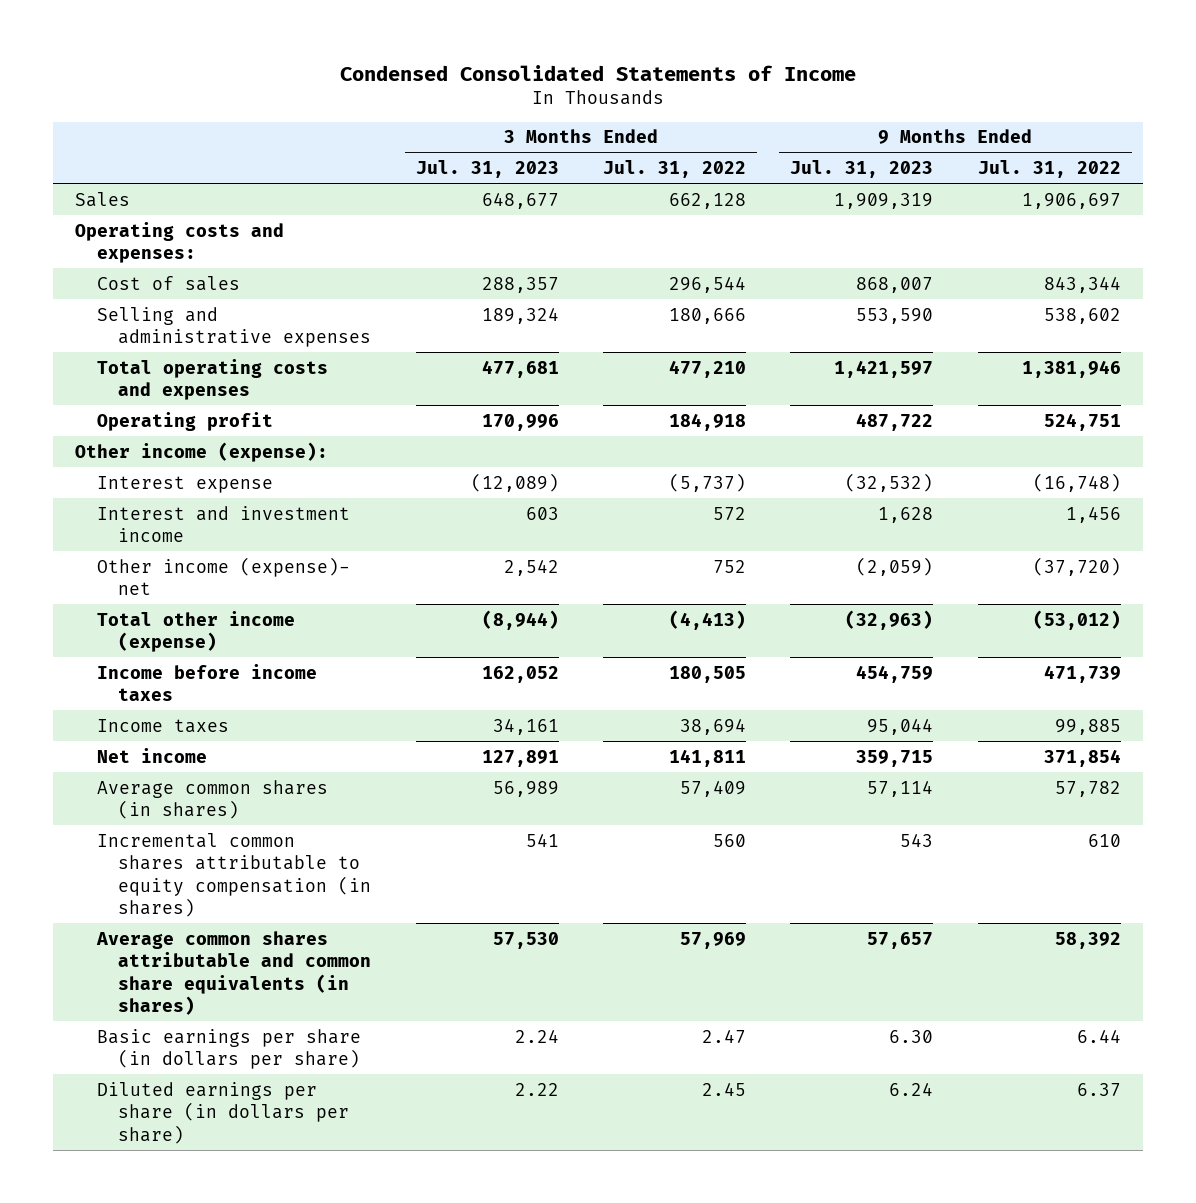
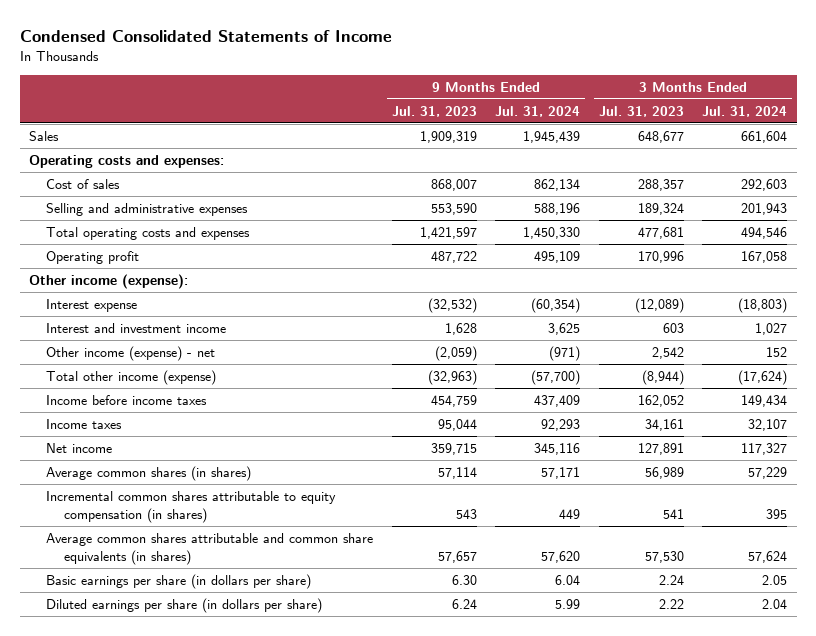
[602,160,746,179] Jul. 31, 2022 -> none
[977,160,1121,179] Jul. 31, 2022 -> none
none -> [495,105,581,117] Jul. 31, 2024
none -> [702,105,788,117] Jul. 31, 2024
[96,556,350,596] Other income (expense)- net -> [46,345,216,361] Other income (expense) - net

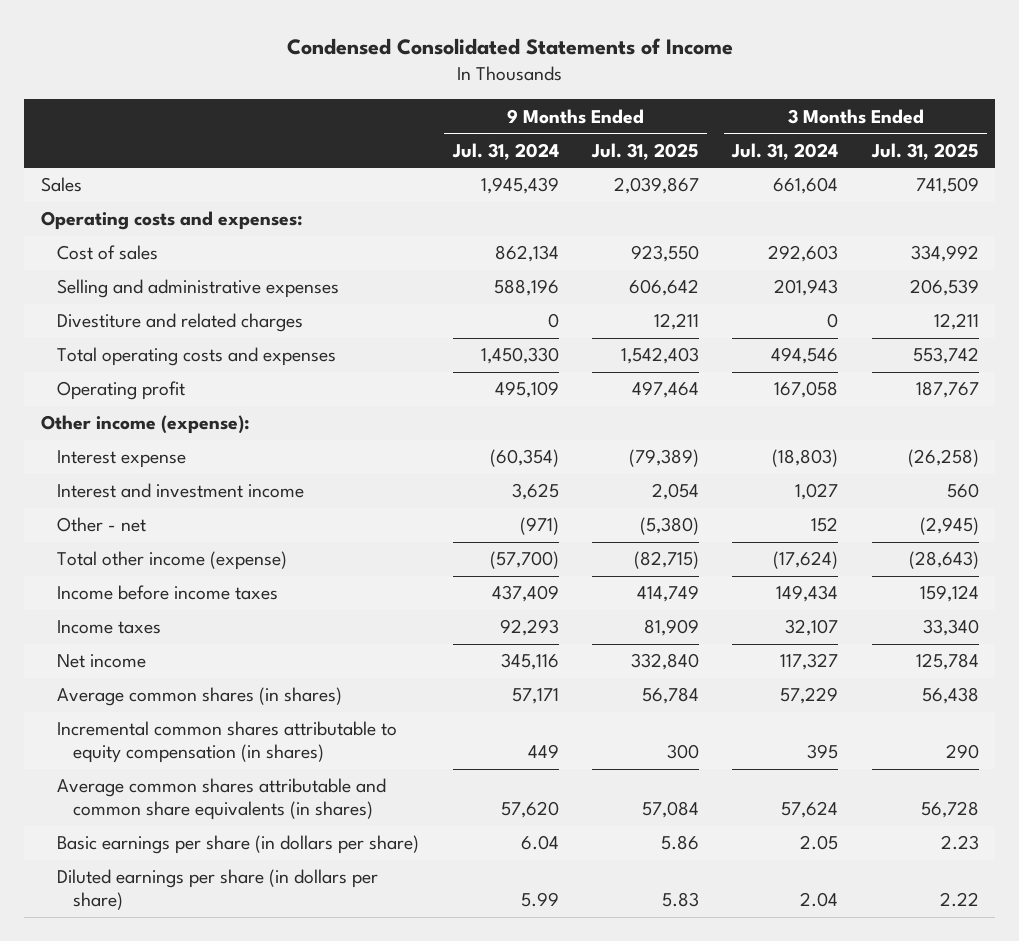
[391,105,477,117] Jul. 31, 2023 -> none
[598,105,684,117] Jul. 31, 2023 -> none
none -> [590,142,699,160] Jul. 31, 2025
none -> [870,142,979,160] Jul. 31, 2025
none -> [57,313,304,333] Divestiture and related charges
[46,345,216,361] Other income (expense) - net -> [57,517,147,533] Other - net

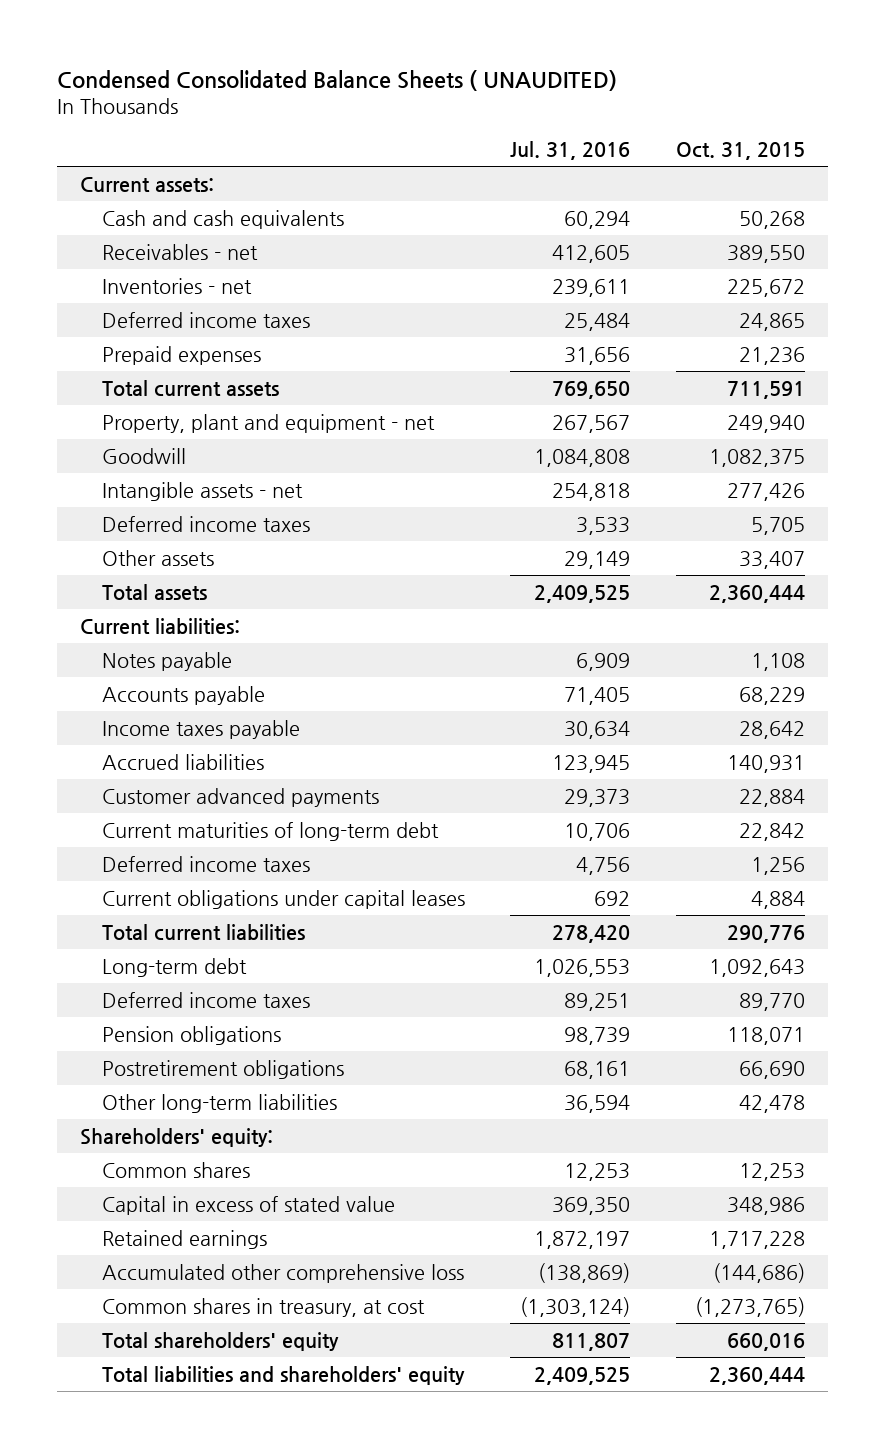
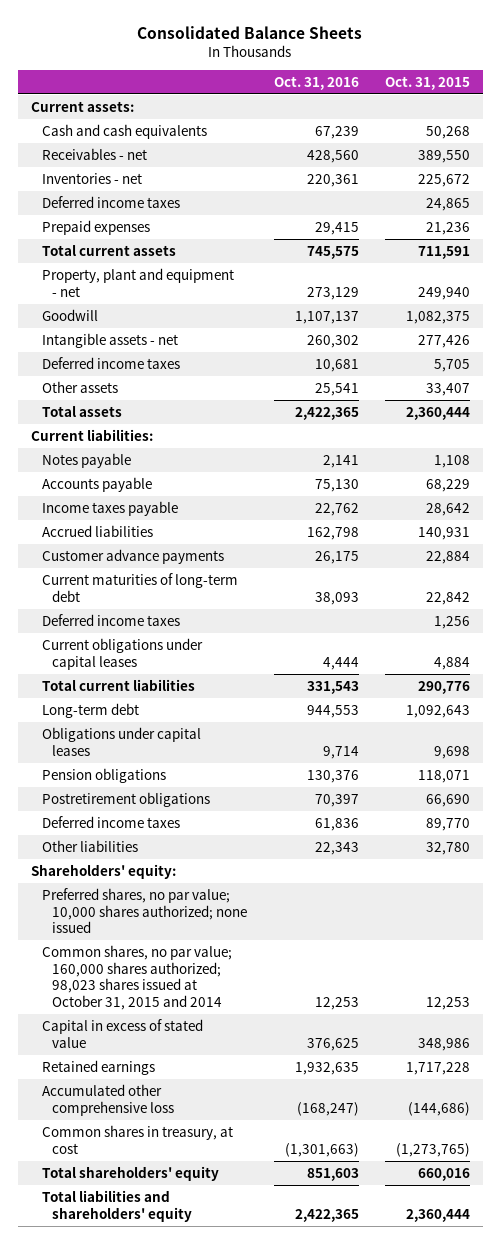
[56,69,617,91] Condensed Consolidated Balance Sheets ( UNAUDITED) -> [137,25,363,39] Consolidated Balance Sheets
[510,140,631,160] Jul. 31, 2016 -> none
none -> [273,75,359,90] Oct. 31, 2016
[101,787,379,807] Customer advanced payments -> [41,548,224,564] Customer advance payments
none -> [41,726,201,756] Obligations under capital leases
[101,991,310,1008] Deferred income taxes -> [41,815,180,828] Deferred income taxes
[101,1093,337,1113] Other long-term liabilities -> [41,839,138,852] Other liabilities
[739,1094,806,1113] 42,478 -> [425,841,470,855] 32,780
none -> [41,887,248,934] Preferred shares, no par value; 10,000 shares authorized; none issued
[101,1161,250,1178] Common shares -> [41,944,232,1011] Common shares, no par value; 160,000 shares authorized; 98,023 shares issued at October 31, 2015 and 2014

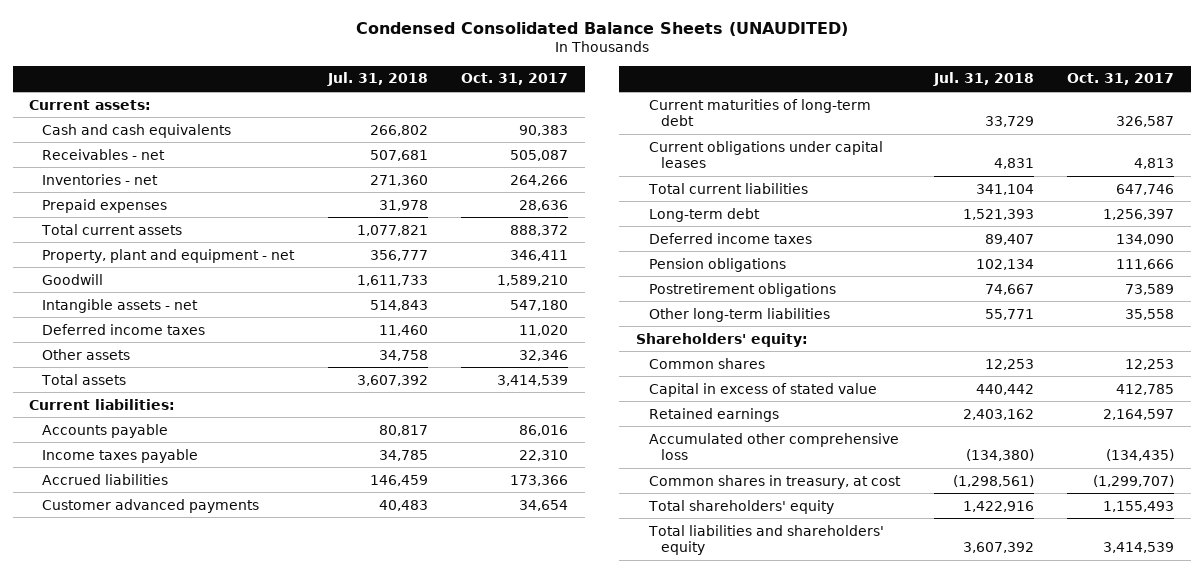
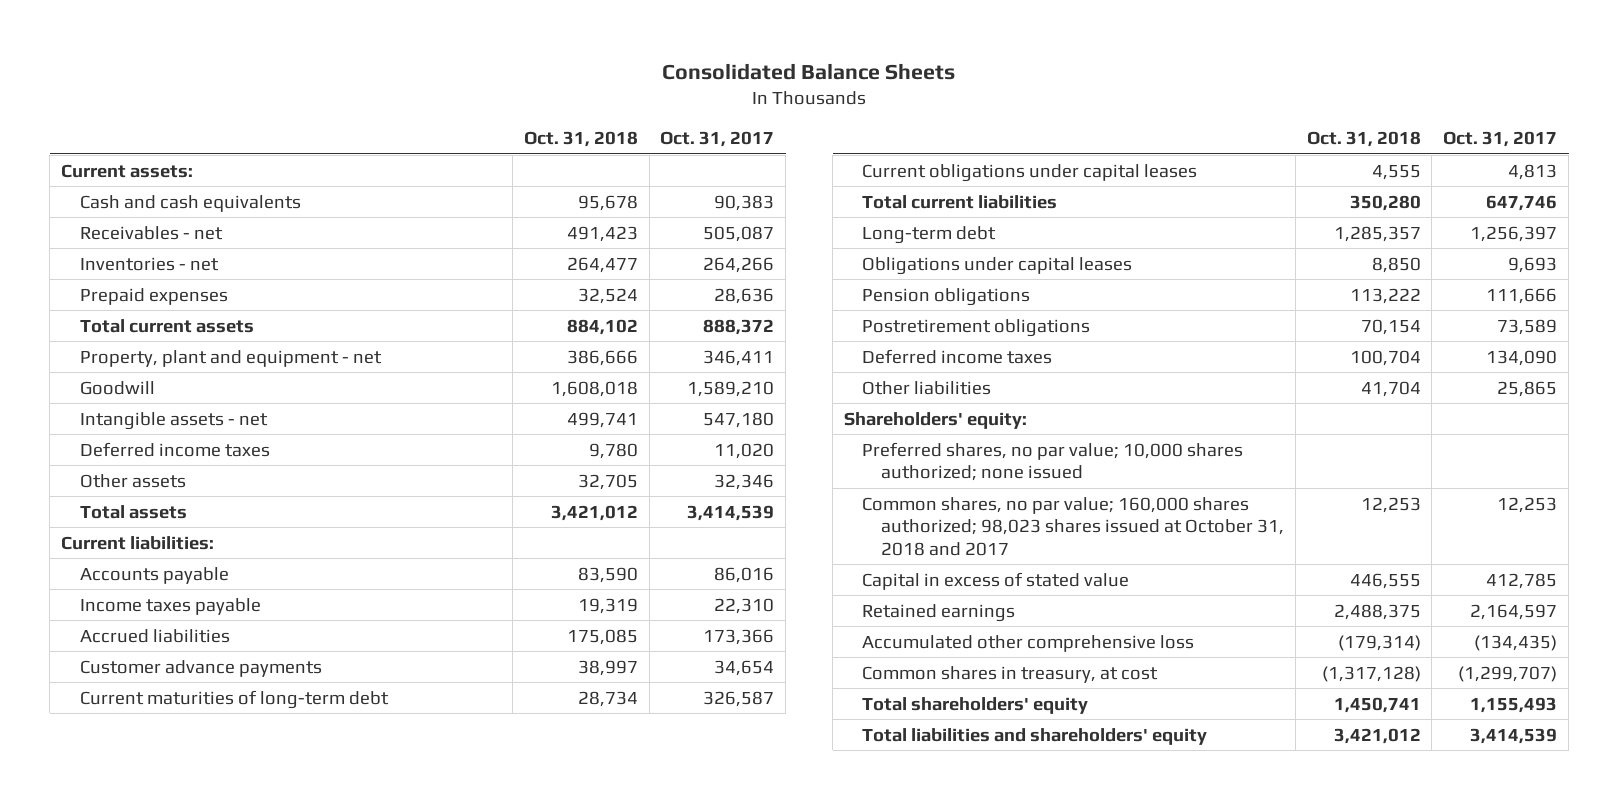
[355,21,848,36] Condensed Consolidated Balance Sheets (UNAUDITED) -> [662,62,956,80] Consolidated Balance Sheets
[326,72,428,87] Jul. 31, 2018 -> none
none -> [523,131,638,148] Oct. 31, 2018
[42,498,260,513] Customer advanced payments -> [79,659,322,677] Customer advance payments
none -> [862,256,1133,275] Obligations under capital leases
[648,232,812,244] Deferred income taxes -> [862,348,1053,364] Deferred income taxes
[648,307,830,322] Other long-term liabilities -> [862,380,992,395] Other liabilities
[1125,308,1175,320] 35,558 -> [1497,380,1558,397] 25,865
none -> [862,441,1244,482] Preferred shares, no par value; 10,000 shares authorized; none issued
[648,357,765,369] Common shares -> [862,496,1284,556] Common shares, no par value; 160,000 shares authorized; 98,023 shares issued at October 31, 2018 and 2017

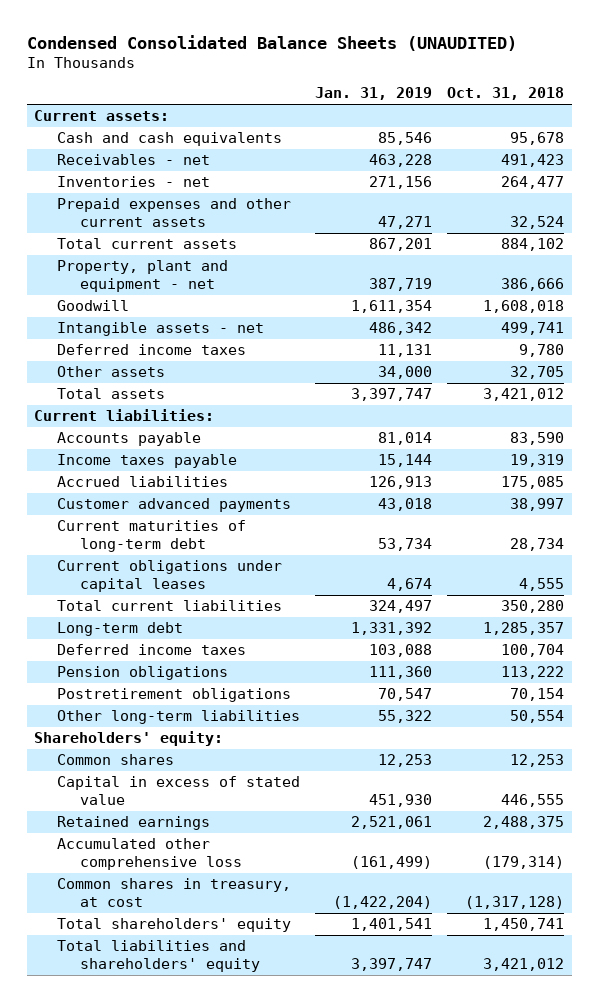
[662,62,956,80] Consolidated Balance Sheets -> [26,34,517,51] Condensed Consolidated Balance Sheets (UNAUDITED)
[660,131,775,148] Oct. 31, 2017 -> none
none -> [315,87,433,101] Jan. 31, 2019
[79,287,228,305] Prepaid expenses -> [56,198,291,228] Prepaid expenses and other current assets
[79,659,322,677] Customer advance payments -> [56,498,291,513] Customer advanced payments
[862,256,1133,275] Obligations under capital leases -> none
[862,348,1053,364] Deferred income taxes -> [56,644,246,656] Deferred income taxes
[862,380,992,395] Other liabilities -> [56,710,300,725] Other long-term liabilities
[1360,380,1421,397] 41,704 -> [510,710,565,724] 50,554
[862,441,1244,482] Preferred shares, no par value; 10,000 shares authorized; none issued -> none
[862,496,1284,556] Common shares, no par value; 160,000 shares authorized; 98,023 shares issued at October 31, 2018 and 2017 -> [56,754,174,766] Common shares

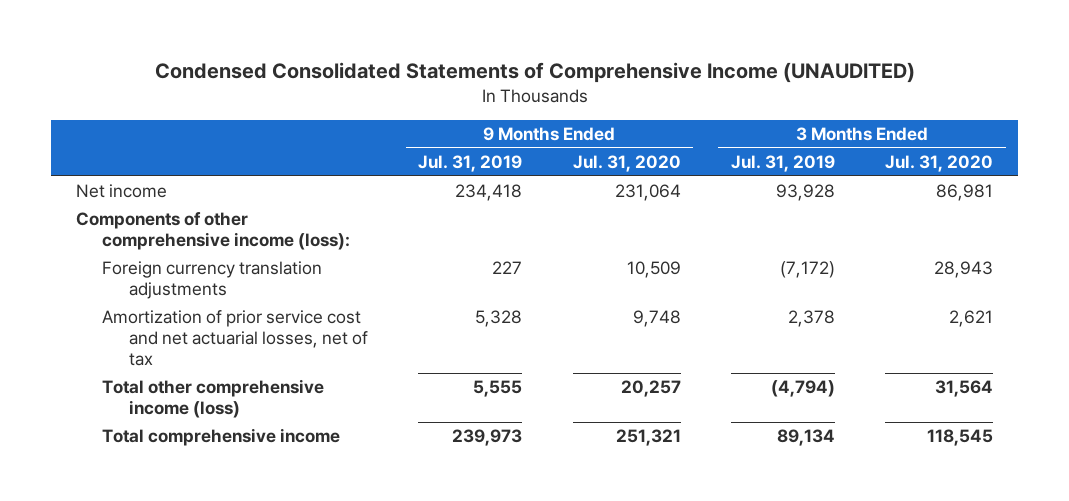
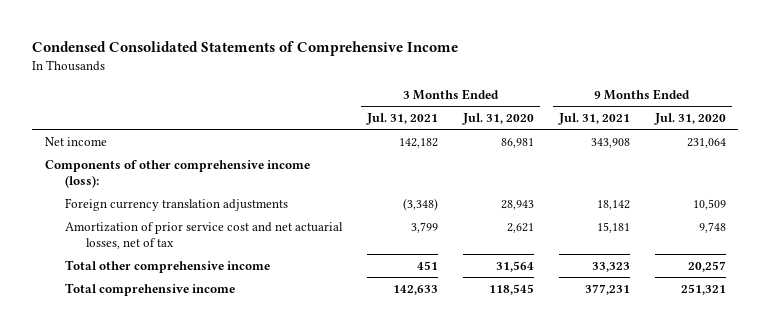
[154,62,915,84] Condensed Consolidated Statements of Comprehensive Income (UNAUDITED) -> [32,41,459,57] Condensed Consolidated Statements of Comprehensive Income
[418,155,523,173] Jul. 31, 2019 -> none
[730,155,835,173] Jul. 31, 2019 -> none
none -> [366,112,439,125] Jul. 31, 2021
none -> [557,112,630,125] Jul. 31, 2021
[102,379,325,419] Total other comprehensive income (loss) -> [65,259,271,273] Total other comprehensive income

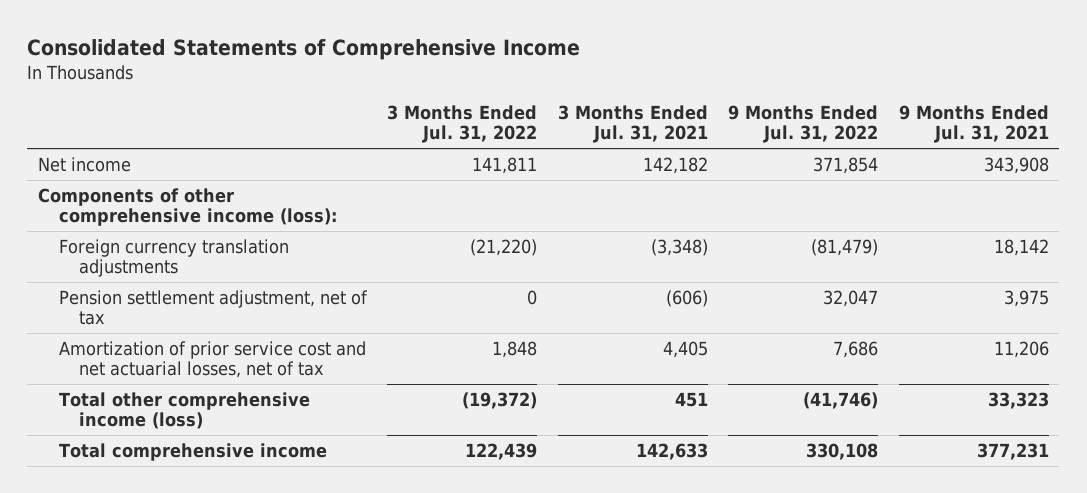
[32,41,459,57] Condensed Consolidated Statements of Comprehensive Income -> [27,39,581,61] Consolidated Statements of Comprehensive Income
[462,112,535,125] Jul. 31, 2020 -> none
[653,112,726,125] Jul. 31, 2020 -> none
none -> [387,104,538,144] 3 Months Ended Jul. 31, 2022
none -> [728,104,879,144] 9 Months Ended Jul. 31, 2022
none -> [58,289,368,326] Pension settlement adjustment, net of tax
[411,221,439,233] 3,799 -> [662,340,708,358] 4,405
[596,221,630,233] 15,181 -> [994,340,1050,358] 11,206
[65,259,271,273] Total other comprehensive income -> [58,391,310,430] Total other comprehensive income (loss)

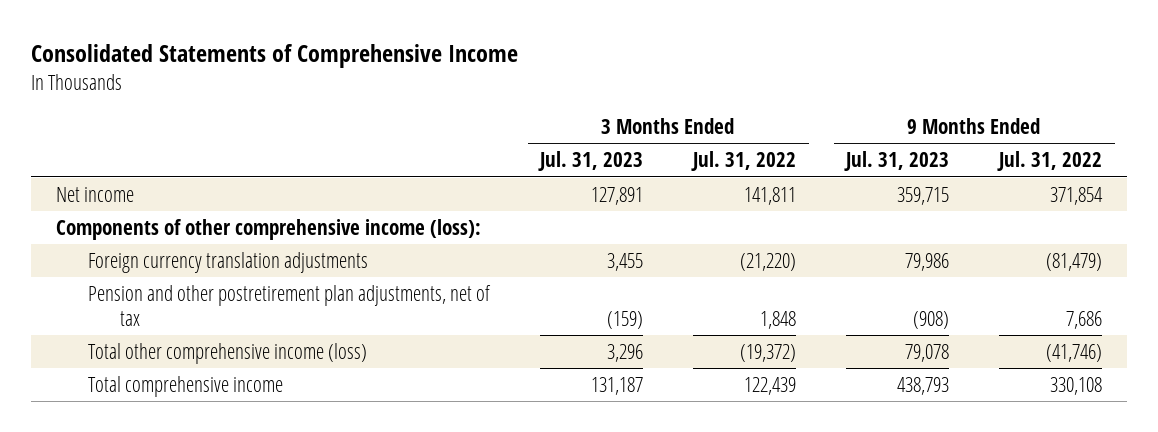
[557,104,708,144] 3 Months Ended Jul. 31, 2021 -> none
[899,104,1050,144] 9 Months Ended Jul. 31, 2021 -> none
none -> [538,151,644,172] Jul. 31, 2023
none -> [844,151,950,172] Jul. 31, 2023
[58,289,368,326] Pension settlement adjustment, net of tax -> none
[58,340,366,379] Amortization of prior service cost and net actuarial losses, net of tax -> [87,284,491,327] Pension and other postretirement plan adjustments, net of tax

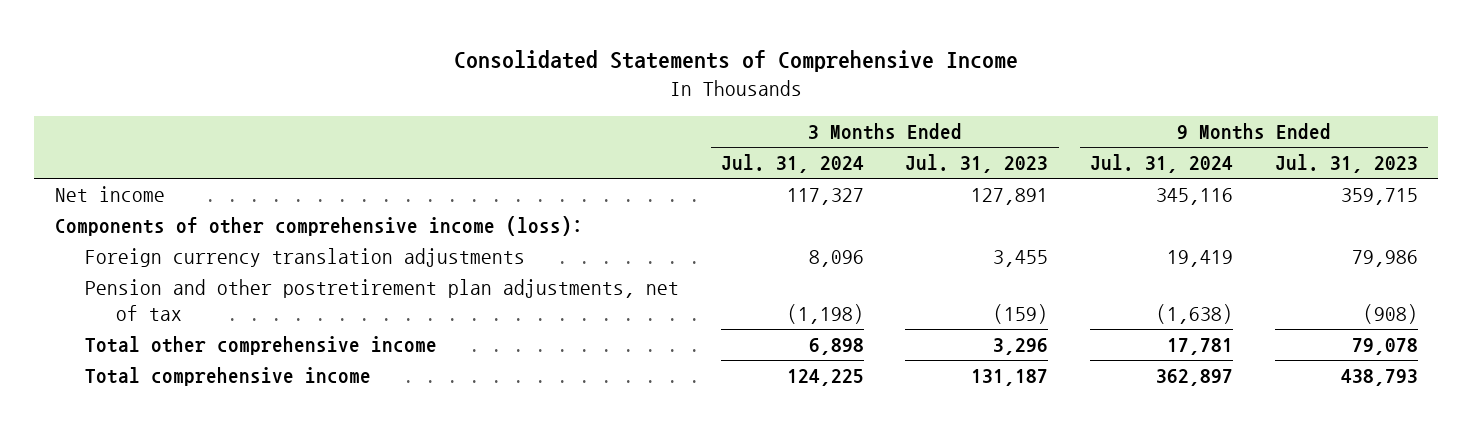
[691,151,797,172] Jul. 31, 2022 -> none
[997,151,1103,172] Jul. 31, 2022 -> none
none -> [720,154,864,174] Jul. 31, 2024
none -> [1090,154,1234,174] Jul. 31, 2024
[87,342,367,364] Total other comprehensive income (loss) -> [85,336,438,356] Total other comprehensive income

